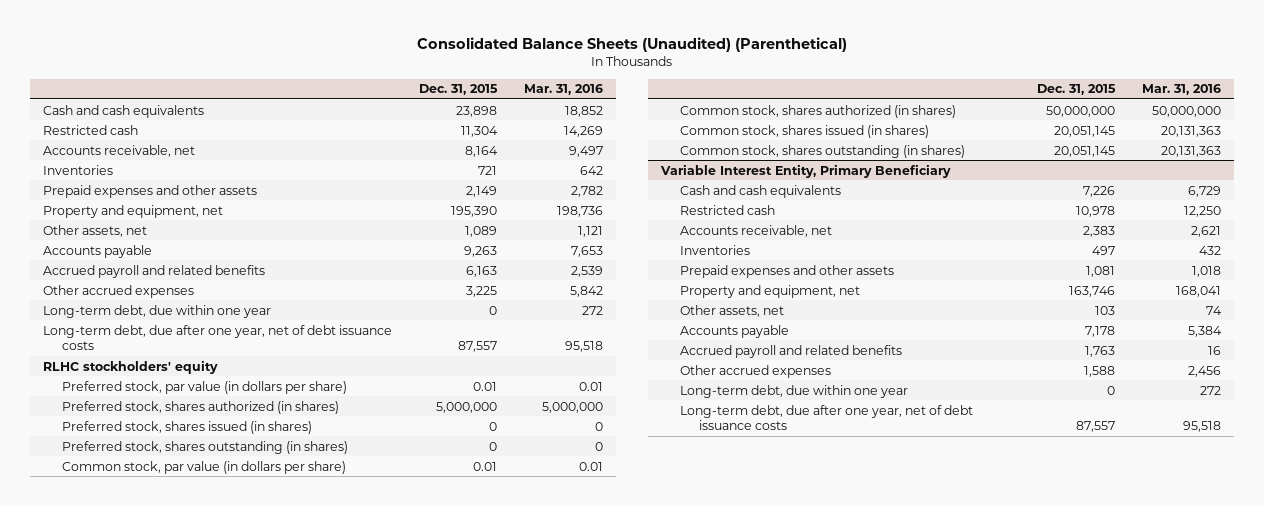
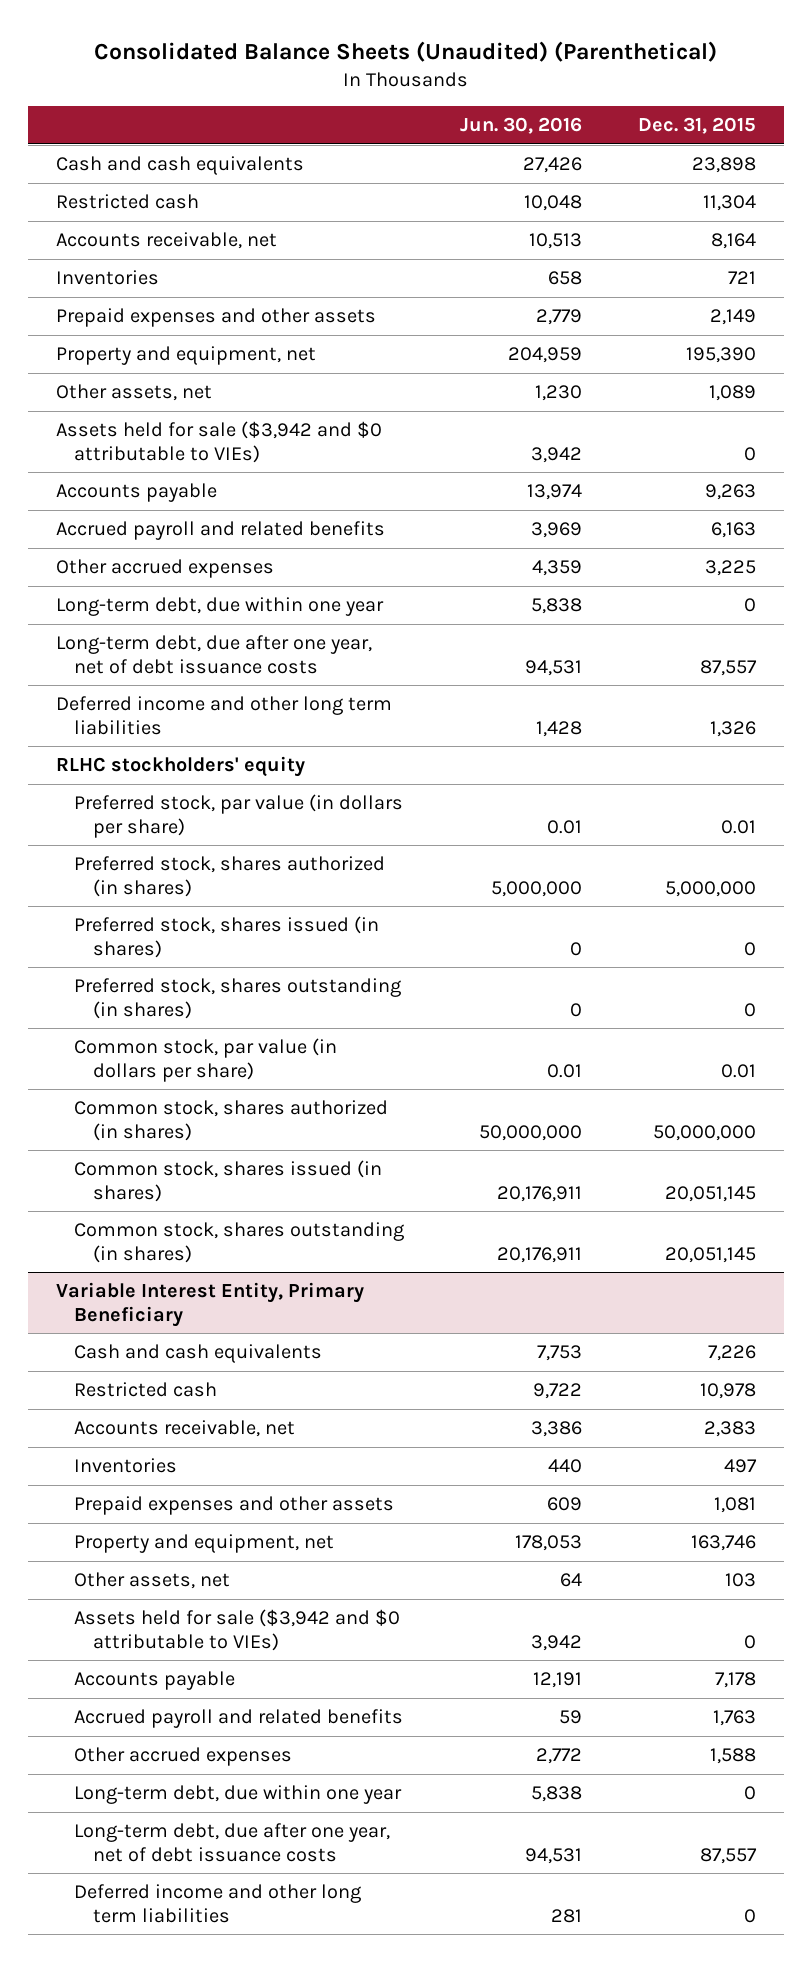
[523,84,603,96] Mar. 31, 2016 -> none
none -> [460,117,583,135] Jun. 30, 2016
none -> [55,421,382,464] Assets held for sale ($3,942 and $0 attributable to VIEs)
none -> [55,696,392,736] Deferred income and other long term liabilities
none -> [74,1609,401,1652] Assets held for sale ($3,942 and $0 attributable to VIEs)
none -> [74,1884,362,1924] Deferred income and other long term liabilities

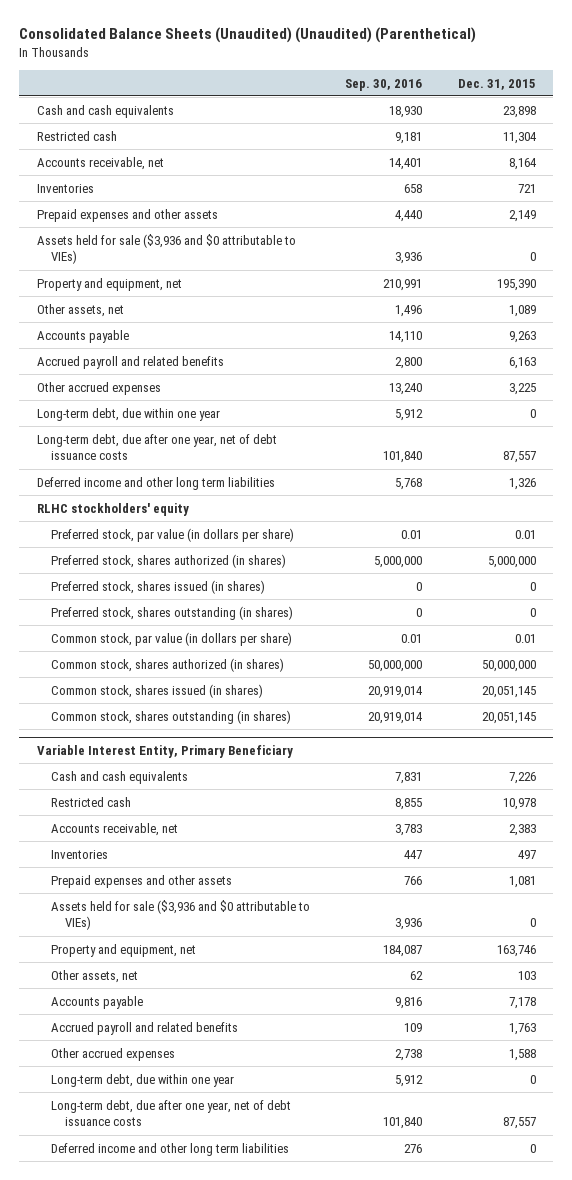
[93,41,717,63] Consolidated Balance Sheets (Unaudited) (Parenthetical) -> [19,27,477,44] Consolidated Balance Sheets (Unaudited) (Unaudited) (Parenthetical)
[460,117,583,135] Jun. 30, 2016 -> none
none -> [345,78,423,91] Sep. 30, 2016
none -> [36,233,296,265] Assets held for sale ($3,936 and $0 attributable to VIEs)
[55,421,382,464] Assets held for sale ($3,942 and $0 attributable to VIEs) -> none
none -> [50,899,310,931] Assets held for sale ($3,936 and $0 attributable to VIEs)
[74,1609,401,1652] Assets held for sale ($3,942 and $0 attributable to VIEs) -> none

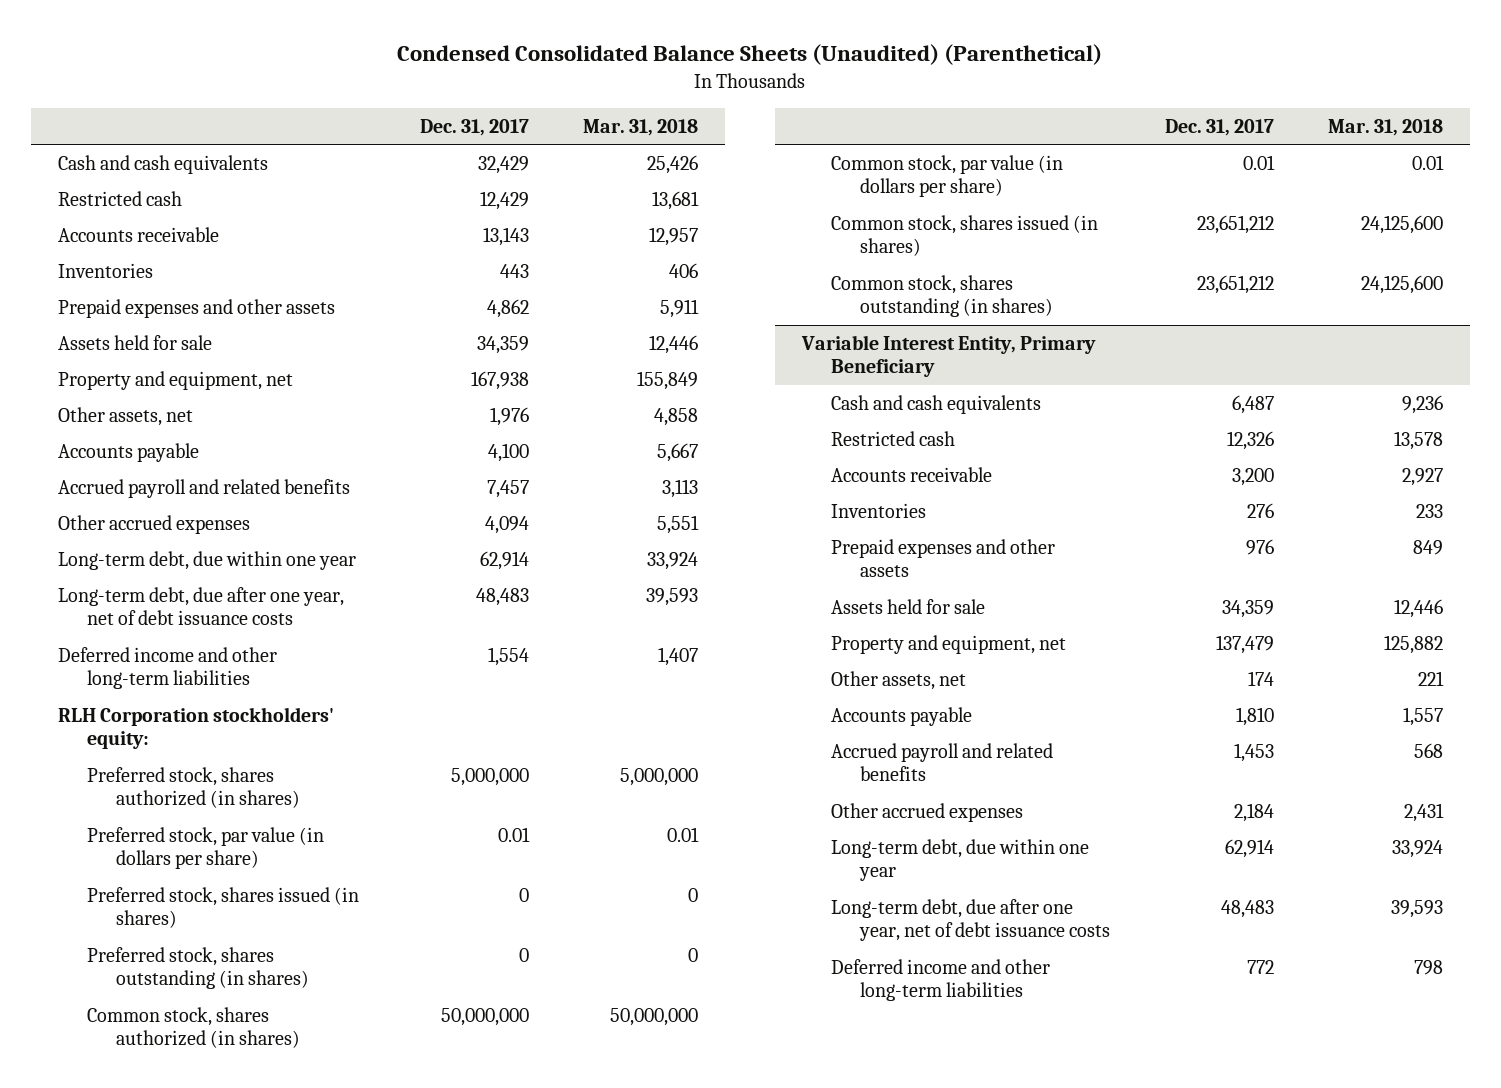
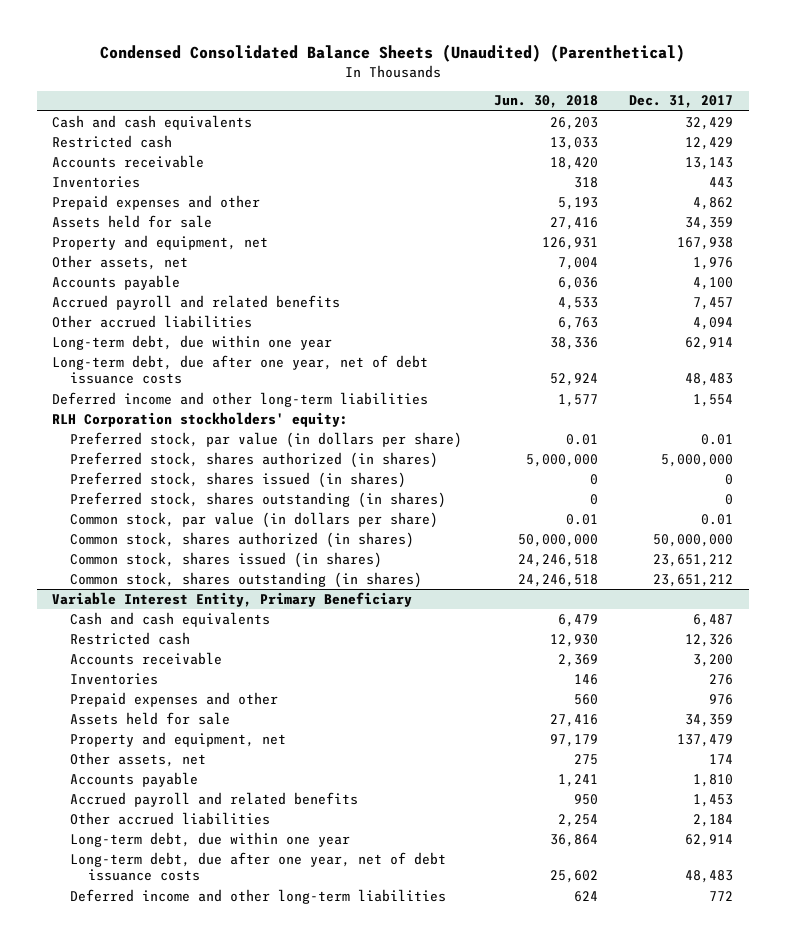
[583,118,699,136] Mar. 31, 2018 -> none
none -> [493,95,598,109] Jun. 30, 2018
[57,298,335,318] Prepaid expenses and other assets -> [52,194,261,210] Prepaid expenses and other
[57,514,250,534] Other accrued expenses -> [52,314,253,328] Other accrued liabilities
[86,766,300,809] Preferred stock, shares authorized (in shares) -> [70,451,439,468] Preferred stock, shares authorized (in shares)
[86,1006,300,1049] Common stock, shares authorized (in shares) -> [70,531,415,548] Common stock, shares authorized (in shares)
[831,538,1056,578] Prepaid expenses and other assets -> [70,691,279,707] Prepaid expenses and other
[831,802,1024,822] Other accrued expenses -> [70,811,271,825] Other accrued liabilities

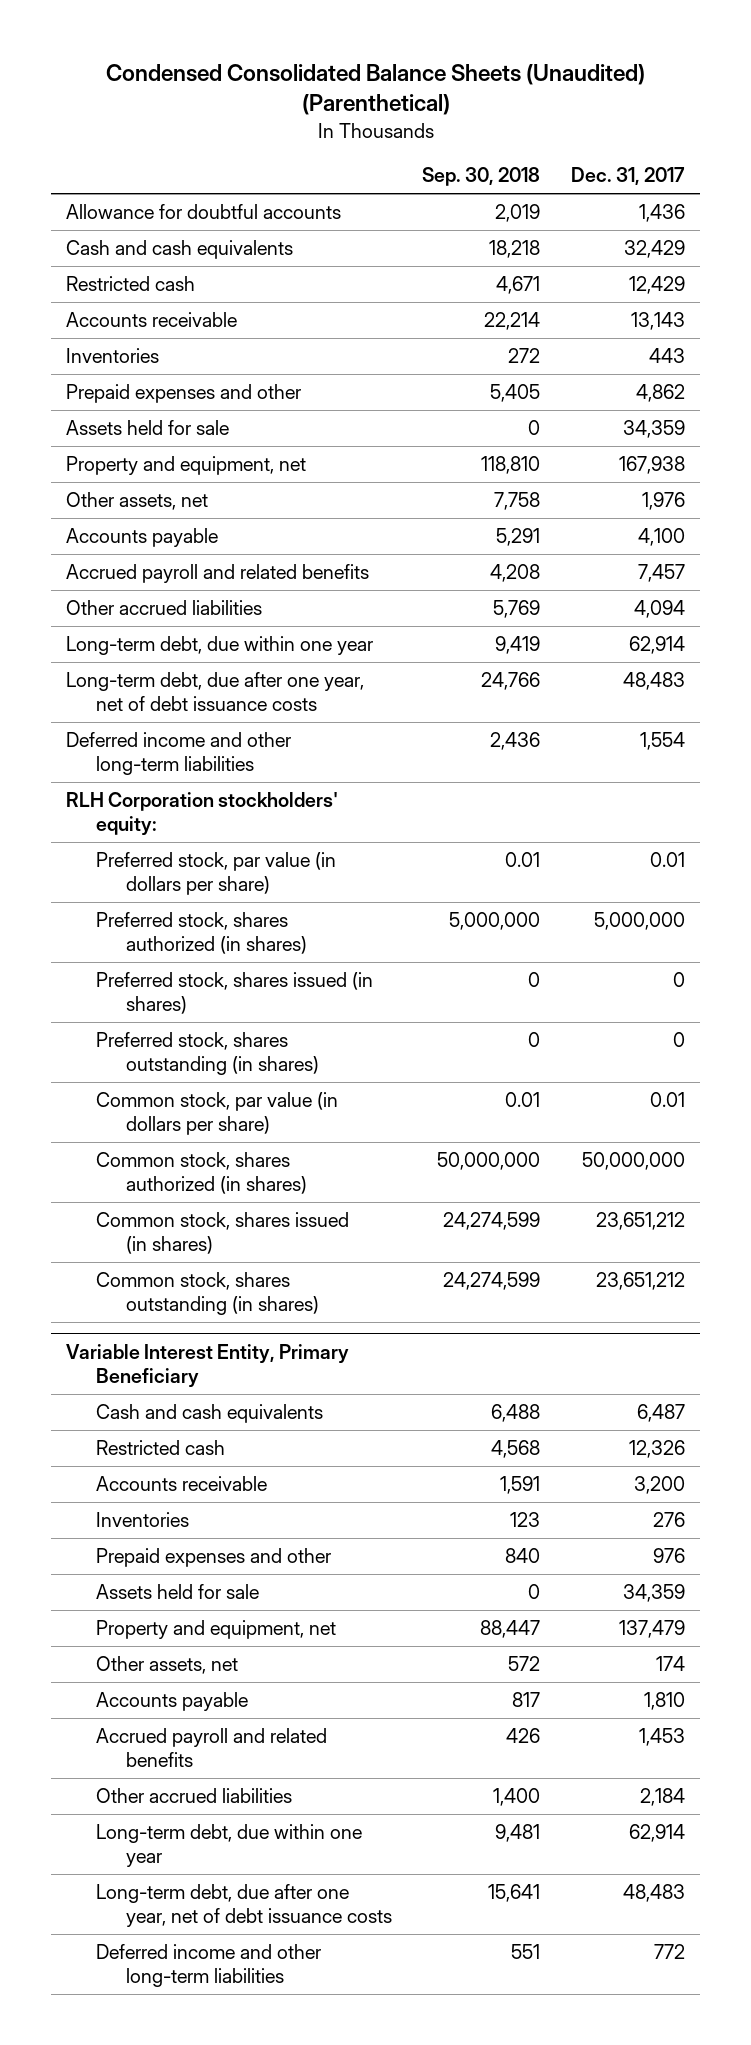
[493,95,598,109] Jun. 30, 2018 -> none
none -> [422,167,541,187] Sep. 30, 2018
none -> [66,204,342,220] Allowance for doubtful accounts

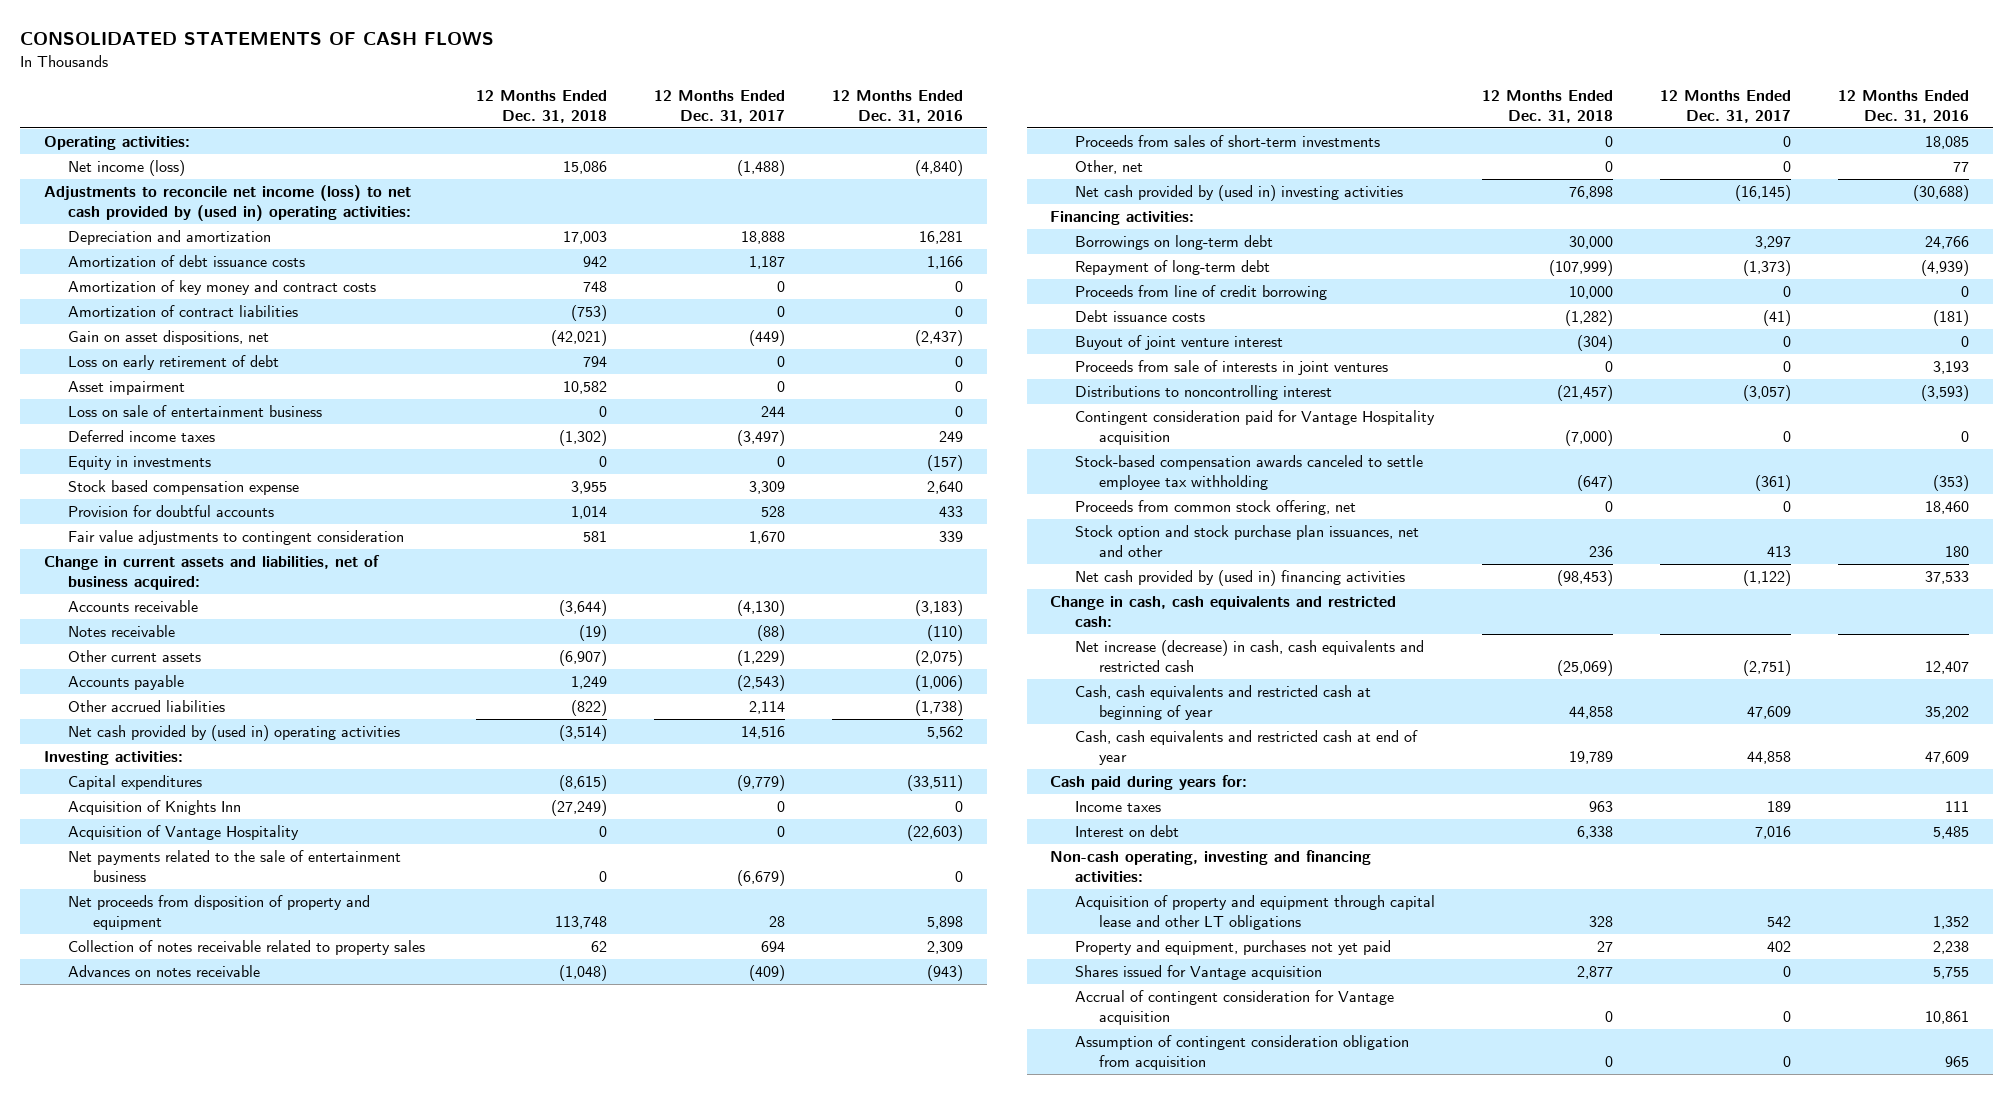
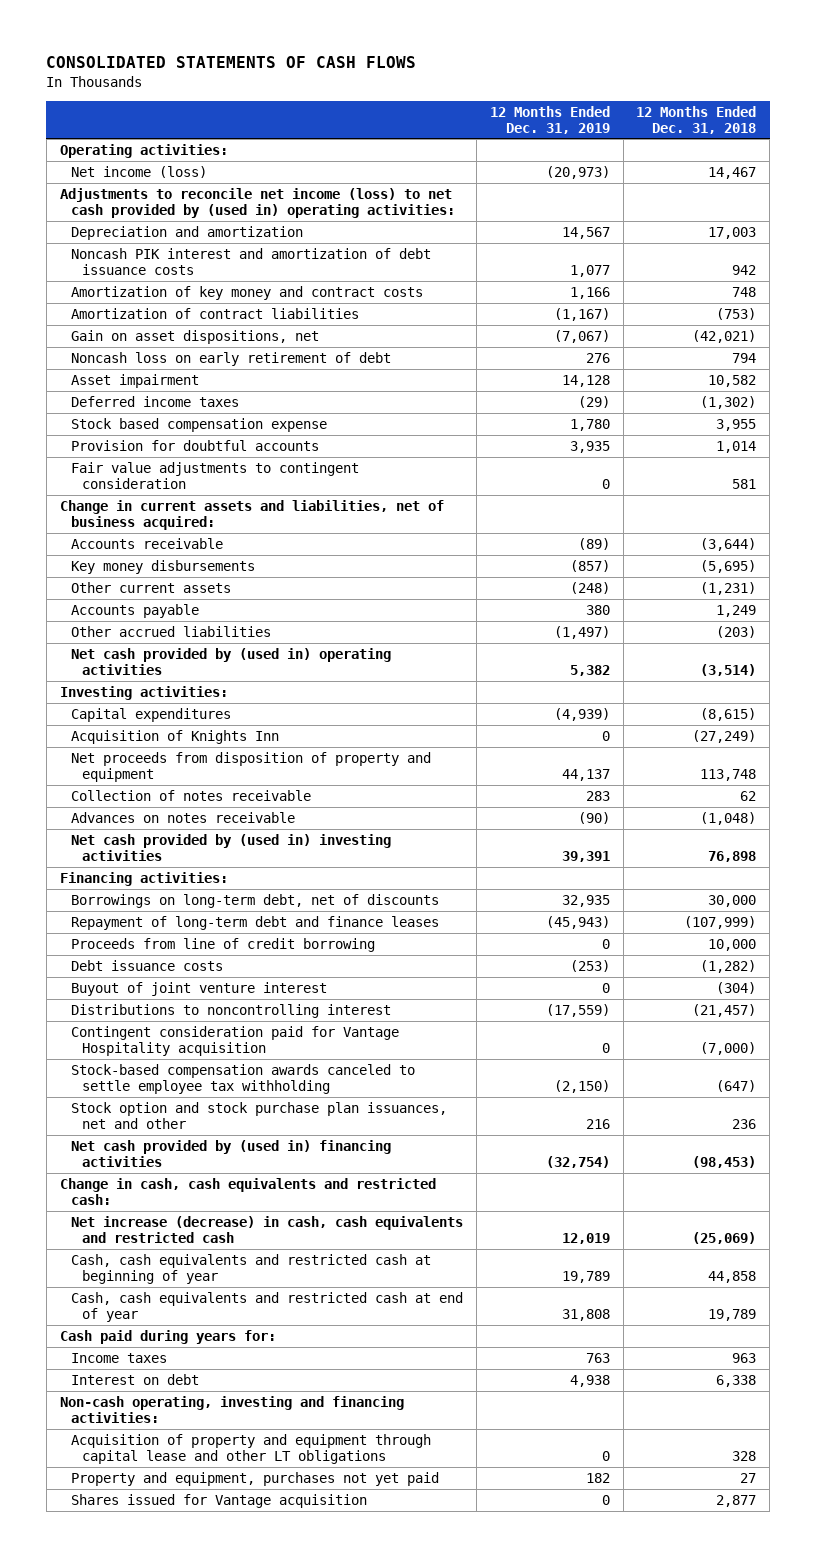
[653,90,785,123] 12 Months Ended Dec. 31, 2017 -> none
[832,90,964,123] 12 Months Ended Dec. 31, 2016 -> none
none -> [489,105,610,134] 12 Months Ended Dec. 31, 2019
[562,161,607,175] 15,086 -> [708,166,757,179] 14,467
[68,255,306,268] Amortization of debt issuance costs -> [70,247,431,276] Noncash PIK interest and amortization of debt issuance costs
[68,355,280,371] Loss on early retirement of debt -> [70,351,391,366] Noncash loss on early retirement of debt
[68,405,323,418] Loss on sale of entertainment business -> none
[68,456,212,471] Equity in investments -> none
[68,625,176,638] Notes receivable -> none
none -> [70,559,255,574] Key money disbursements
[558,650,607,667] (6,907) -> [700,581,757,595] (1,231)
[570,700,607,717] (822) -> [716,625,757,638] (203)
[68,825,300,841] Acquisition of Vantage Hospitality -> none
[68,850,402,883] Net payments related to the sale of entertainment business -> none
[68,940,426,956] Collection of notes receivable related to property sales -> [70,789,311,801] Collection of notes receivable
[1074,135,1380,148] Proceeds from sales of short-term investments -> none
[1074,160,1143,175] Other, net -> none
[1074,235,1273,251] Borrowings on long-term debt -> [70,893,439,908] Borrowings on long-term debt, net of discounts
[1074,260,1270,276] Repayment of long-term debt -> [70,915,439,930] Repayment of long-term debt and finance leases
[1074,360,1388,376] Proceeds from sale of interests in joint ventures -> none
[1074,500,1356,516] Proceeds from common stock offering, net -> none
[1074,990,1394,1026] Accrual of contingent consideration for Vantage acquisition -> none
[1074,1035,1409,1071] Assumption of contingent consideration obligation from acquisition -> none

